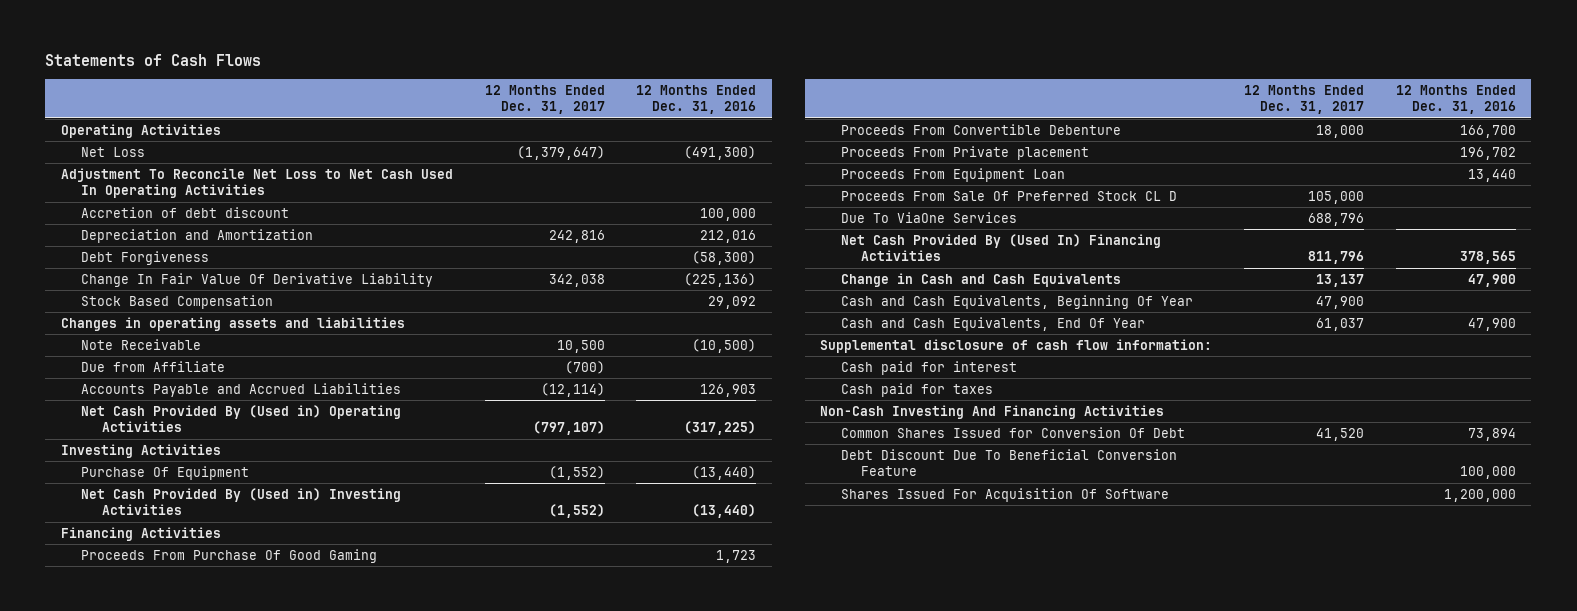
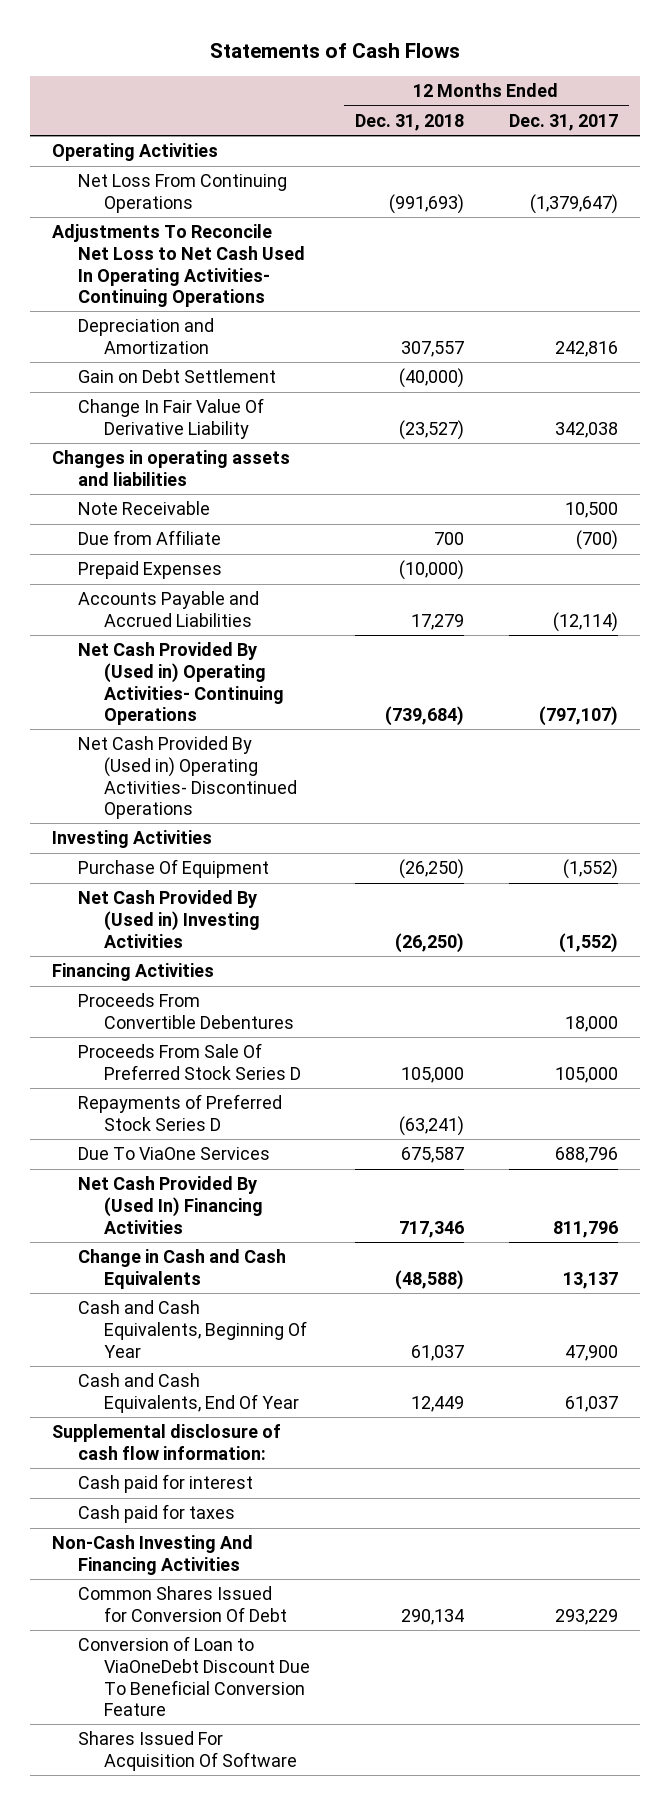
[636,84,757,115] 12 Months Ended Dec. 31, 2016 -> none
none -> [355,114,465,132] Dec. 31, 2018
[81,206,290,218] Accretion of debt discount -> none
[81,146,146,157] Net Loss -> [78,174,288,213] Net Loss From Continuing Operations
[61,167,454,199] Adjustment To Reconcile Net Loss to Net Cash Used In Operating Activities -> [52,224,306,308] Adjustments To Reconcile Net Loss to Net Cash Used In Operating Activities- Continuing Operations
[81,250,210,265] Debt Forgiveness -> none
none -> [78,369,277,384] Gain on Debt Settlement
[81,294,274,309] Stock Based Compensation -> none
none -> [78,561,223,580] Prepaid Expenses
[81,404,402,433] Net Cash Provided By (Used in) Operating Activities -> [78,642,285,726] Net Cash Provided By (Used in) Operating Activities- Continuing Operations
none -> [78,736,298,820] Net Cash Provided By (Used in) Operating Activities- Discontinued Operations
[81,548,378,563] Proceeds From Purchase Of Good Gaming -> none
[840,145,1089,160] Proceeds From Private placement -> none
[840,167,1065,182] Proceeds From Equipment Loan -> none
[840,123,1121,135] Proceeds From Convertible Debenture -> [78,993,295,1029] Proceeds From Convertible Debentures
[840,190,1177,201] Proceeds From Sale Of Preferred Stock CL D -> [78,1043,302,1080] Proceeds From Sale Of Preferred Stock Series D
none -> [78,1094,283,1131] Repayments of Preferred Stock Series D
[1316,427,1365,441] 41,520 -> [554,1608,618,1625] 293,229
[840,448,1177,477] Debt Discount Due To Beneficial Conversion Feature -> [78,1636,311,1717] Conversion of Loan to ViaOneDebt Discount Due To Beneficial Conversion Feature

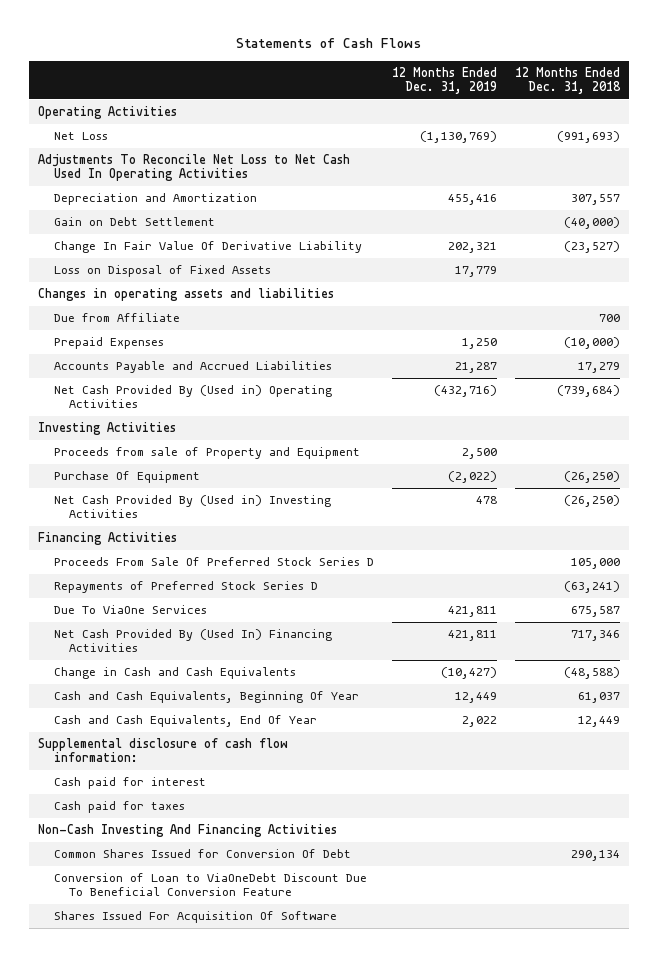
[508,114,618,132] Dec. 31, 2017 -> none
none -> [391,67,497,95] 12 Months Ended Dec. 31, 2019
[78,174,288,213] Net Loss From Continuing Operations -> [53,132,108,141] Net Loss
[52,224,306,308] Adjustments To Reconcile Net Loss to Net Cash Used In Operating Activities- Continuing Operations -> [38,154,351,182] Adjustments To Reconcile Net Loss to Net Cash Used In Operating Activities
none -> [53,265,271,278] Loss on Disposal of Fixed Assets
[78,501,211,516] Note Receivable -> none
[78,736,298,820] Net Cash Provided By (Used in) Operating Activities- Discontinued Operations -> none
[78,642,285,726] Net Cash Provided By (Used in) Operating Activities- Continuing Operations -> [53,385,332,409] Net Cash Provided By (Used in) Operating Activities
none -> [53,447,360,460] Proceeds from sale of Property and Equipment
[78,993,295,1029] Proceeds From Convertible Debentures -> none

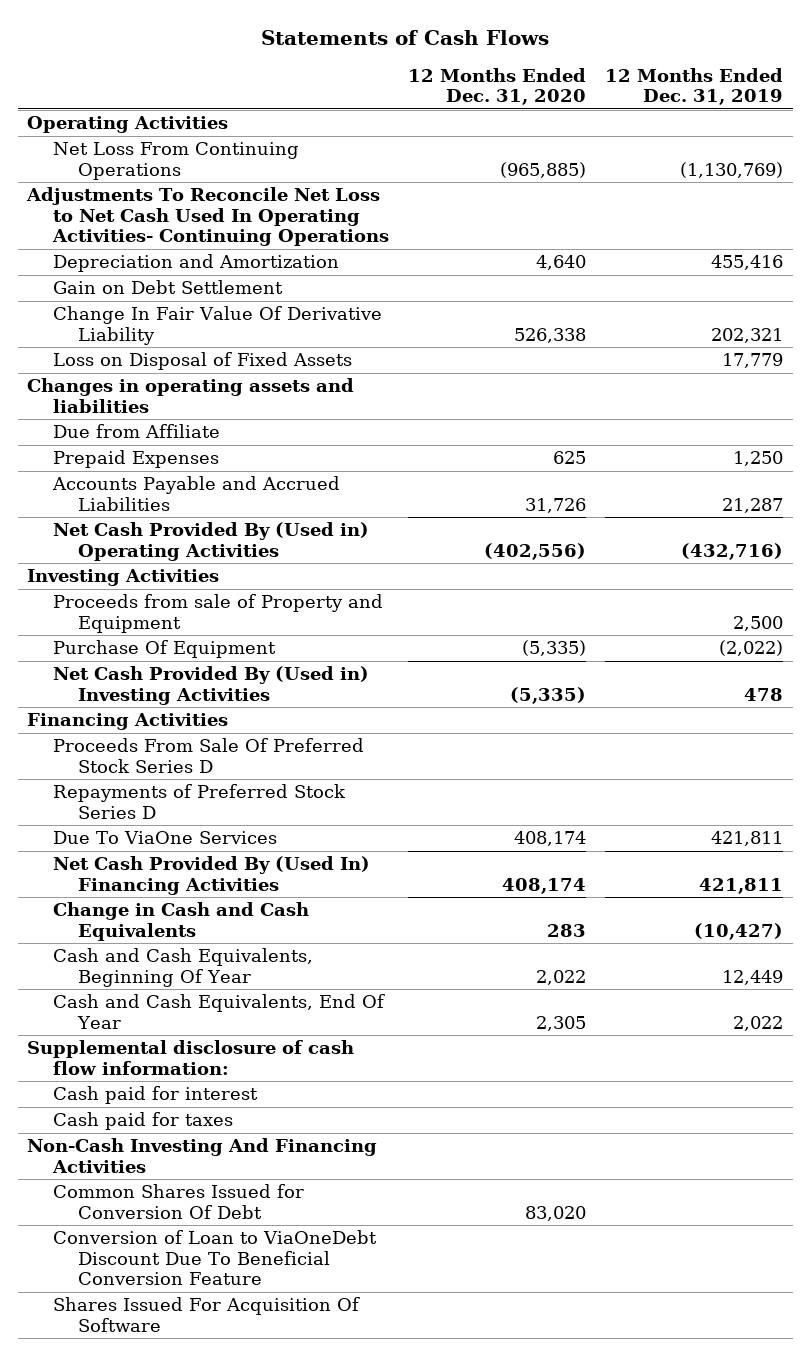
[514,67,621,95] 12 Months Ended Dec. 31, 2018 -> none
none -> [407,68,586,106] 12 Months Ended Dec. 31, 2020
[53,132,108,141] Net Loss -> [52,142,299,180] Net Loss From Continuing Operations
[38,154,351,182] Adjustments To Reconcile Net Loss to Net Cash Used In Operating Activities -> [26,187,389,246] Adjustments To Reconcile Net Loss to Net Cash Used In Operating Activities- Continuing Operations

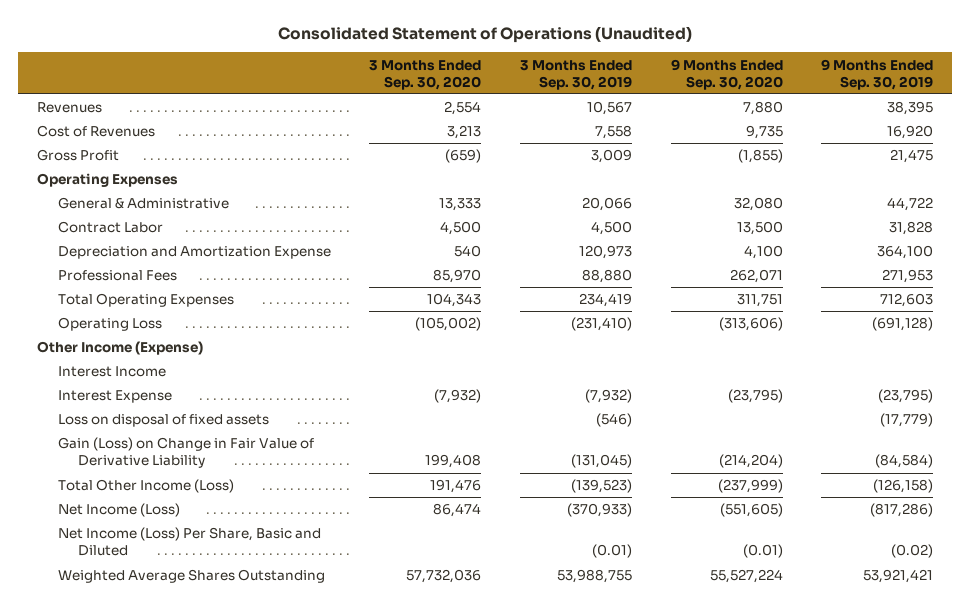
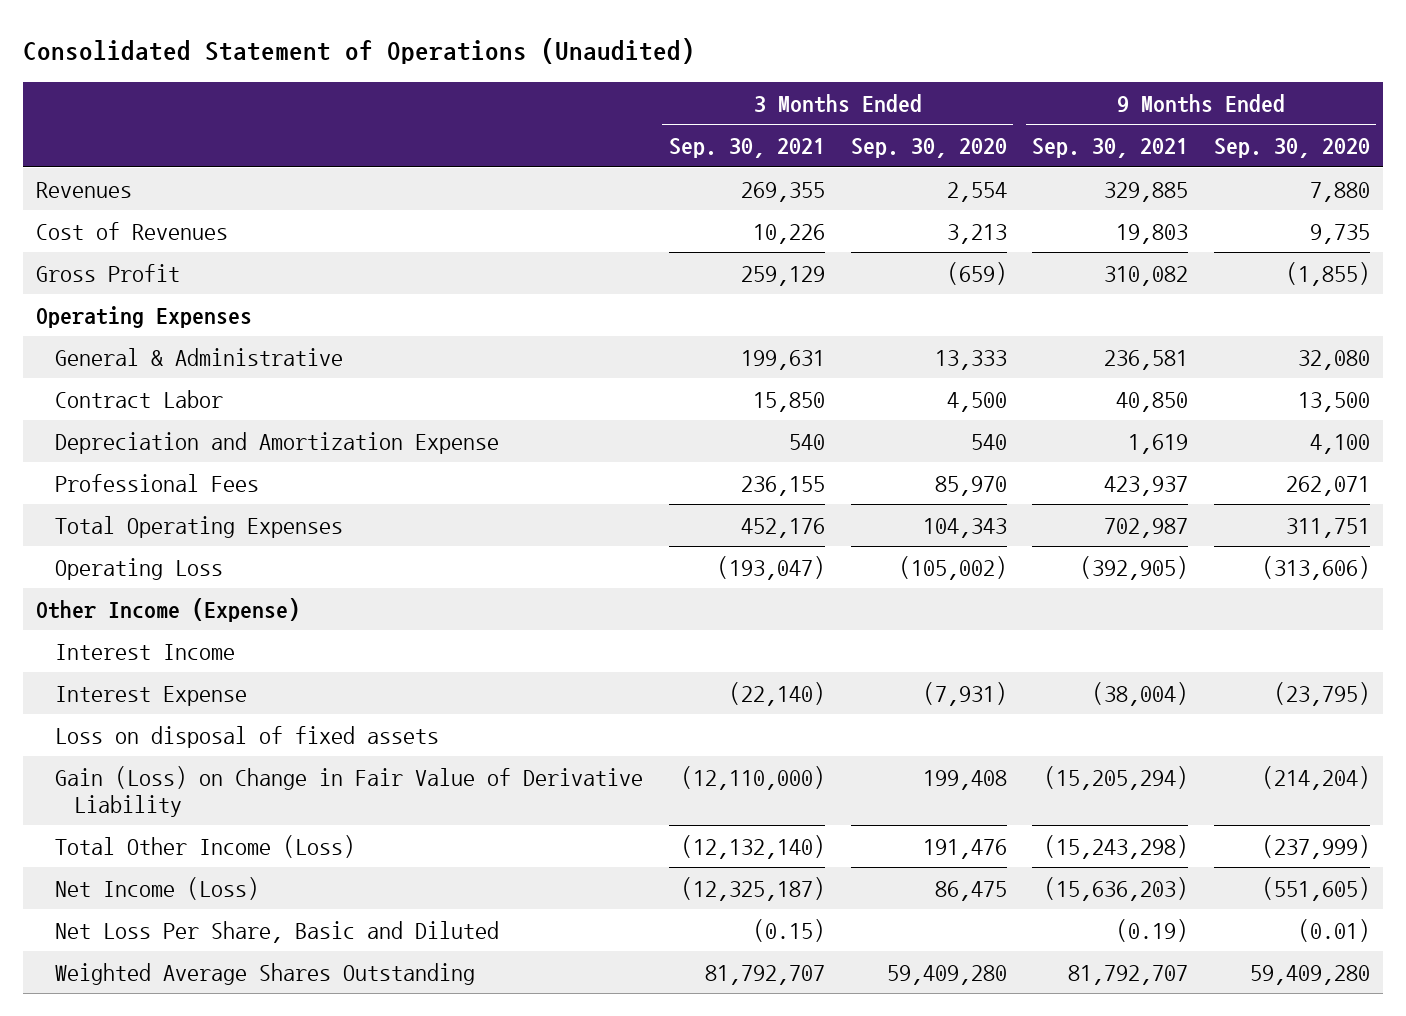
[519,59,632,90] 3 Months Ended Sep. 30, 2019 -> none
[821,58,934,90] 9 Months Ended Sep. 30, 2019 -> none
none -> [668,137,825,158] Sep. 30, 2021
none -> [1032,137,1189,158] Sep. 30, 2021
[434,389,482,404] (7,932) -> [922,681,1007,706] (7,931)
[433,503,482,518] 86,474 -> [934,880,1007,901] 86,475
[57,527,321,557] Net Income (Loss) Per Share, Basic and Diluted -> [55,920,500,943] Net Loss Per Share, Basic and Diluted
[406,569,482,584] 57,732,036 -> [886,964,1007,985] 59,409,280
[709,569,783,584] 55,527,224 -> [1250,964,1371,985] 59,409,280

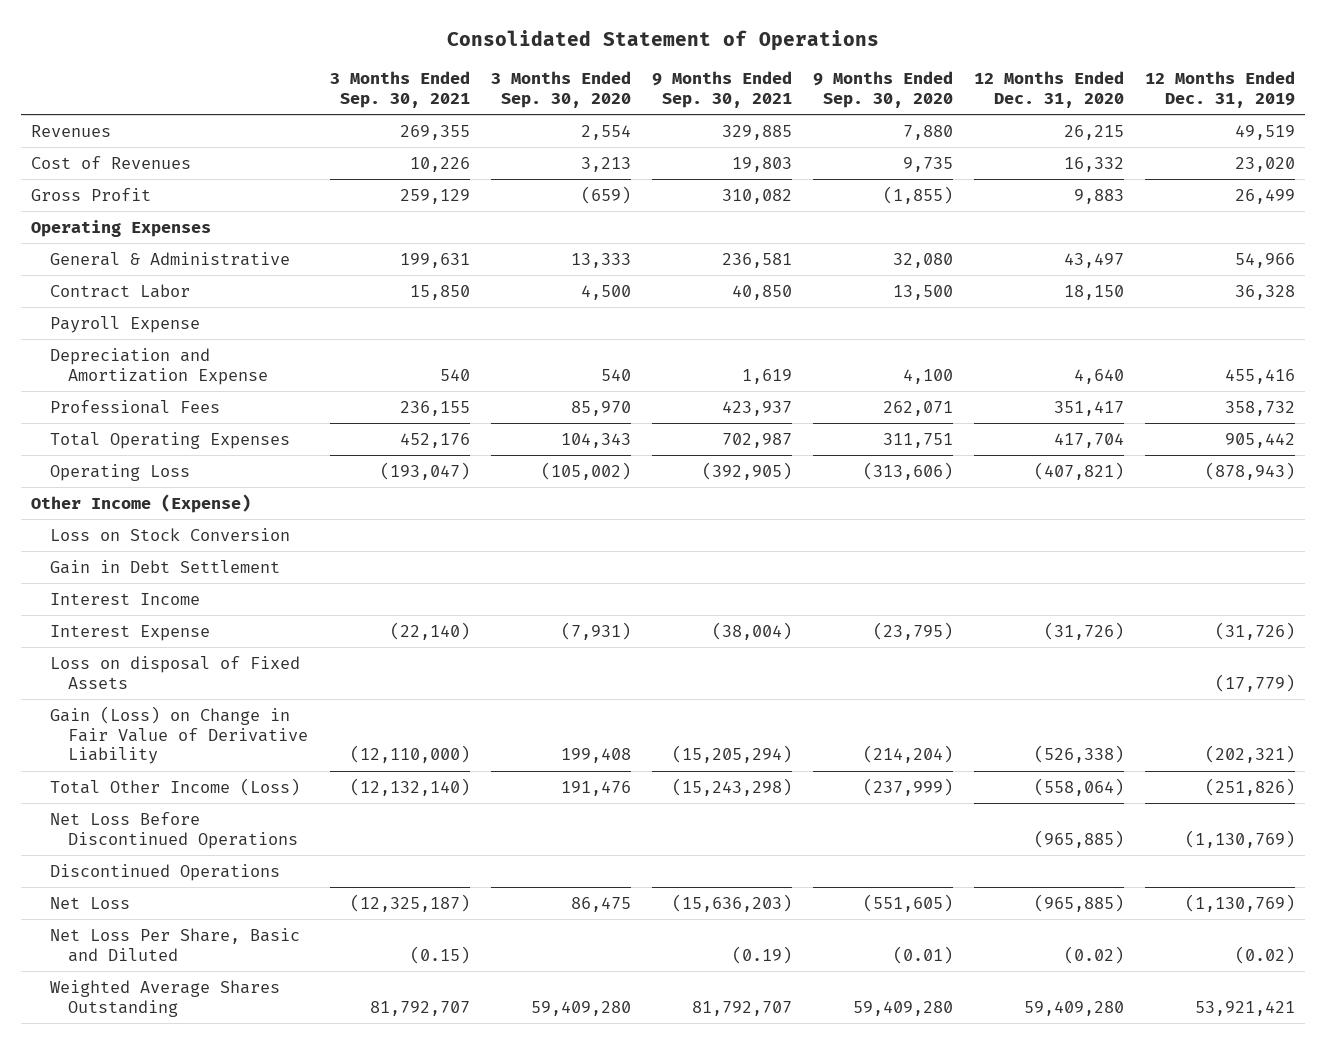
[22,37,695,64] Consolidated Statement of Operations (Unaudited) -> [447,30,880,52] Consolidated Statement of Operations
none -> [973,71,1124,109] 12 Months Ended Dec. 31, 2020
none -> [1144,71,1295,109] 12 Months Ended Dec. 31, 2019
none -> [49,315,200,333] Payroll Expense
none -> [49,527,290,541] Loss on Stock Conversion
none -> [49,559,280,574] Gain in Debt Settlement
[55,725,440,748] Loss on disposal of fixed assets -> [49,655,300,689] Loss on disposal of Fixed Assets
none -> [49,811,299,849] Net Loss Before Discontinued Operations
none -> [49,863,280,881] Discontinued Operations
[55,876,260,900] Net Income (Loss) -> [49,896,130,909] Net Loss

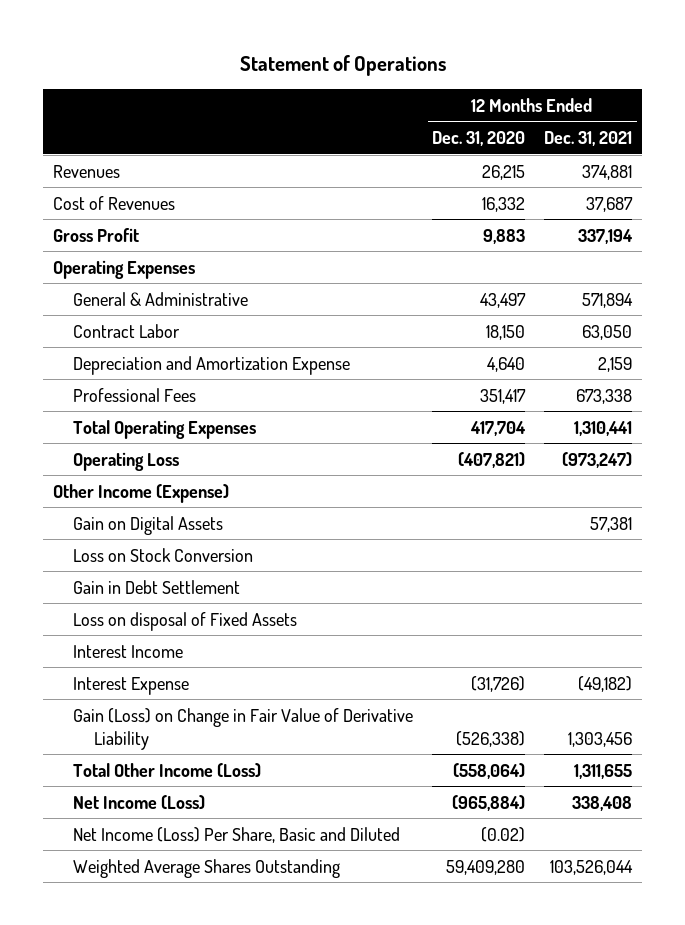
[447,30,880,52] Consolidated Statement of Operations -> [239,55,446,77] Statement of Operations
[329,71,470,109] 3 Months Ended Sep. 30, 2021 -> none
[490,71,631,109] 3 Months Ended Sep. 30, 2020 -> none
[651,71,792,109] 9 Months Ended Sep. 30, 2021 -> none
[812,71,953,109] 9 Months Ended Sep. 30, 2020 -> none
[1144,71,1295,109] 12 Months Ended Dec. 31, 2019 -> none
none -> [544,131,633,147] Dec. 31, 2021
[49,315,200,333] Payroll Expense -> none
none -> [73,515,224,535] Gain on Digital Assets
[49,655,300,689] Loss on disposal of Fixed Assets -> [73,611,298,631] Loss on disposal of Fixed Assets
[49,811,299,849] Net Loss Before Discontinued Operations -> none
[49,863,280,881] Discontinued Operations -> none
[49,896,130,909] Net Loss -> [73,794,206,810] Net Income (Loss)
[1033,893,1124,912] (965,885) -> [452,794,526,811] (965,884)
[49,927,300,962] Net Loss Per Share, Basic and Diluted -> [73,826,401,843] Net Income (Loss) Per Share, Basic and Diluted

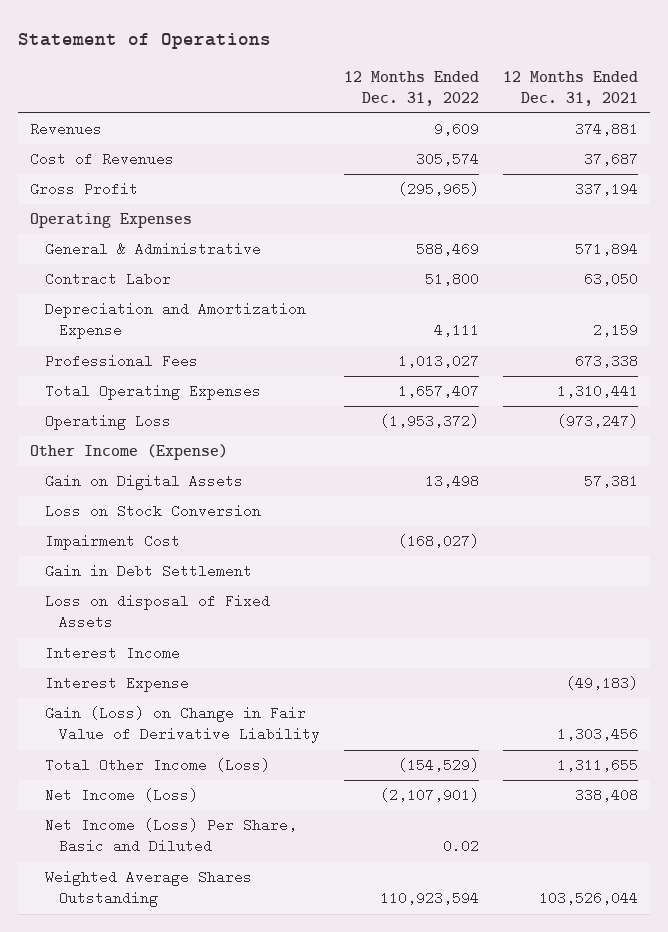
[432,131,526,147] Dec. 31, 2020 -> none
none -> [344,70,480,106] 12 Months Ended Dec. 31, 2022
none -> [44,534,180,551] Impairment Cost
[578,675,633,692] (49,182) -> [565,676,638,691] (49,183)

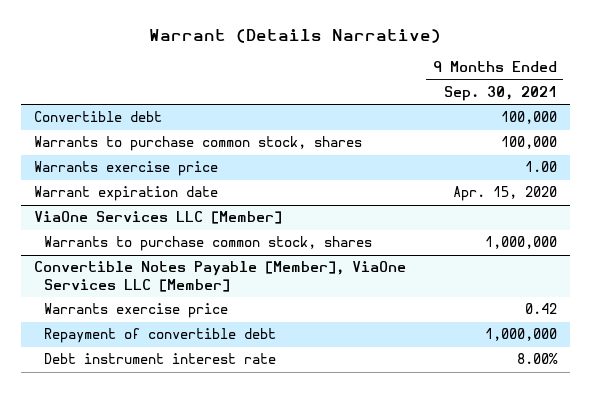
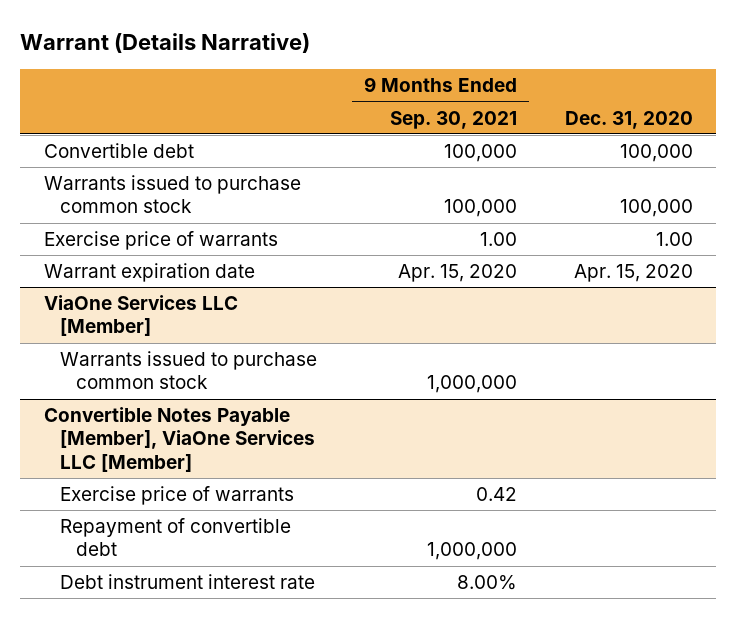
none -> [564,110,693,129] Dec. 31, 2020
[33,136,362,152] Warrants to purchase common stock, shares -> [44,175,302,214] Warrants issued to purchase common stock
[33,161,218,177] Warrants exercise price -> [44,231,279,251] Exercise price of warrants
[44,236,373,252] Warrants to purchase common stock, shares -> [59,351,317,390] Warrants issued to purchase common stock
[44,303,229,319] Warrants exercise price -> [59,486,294,506] Exercise price of warrants

